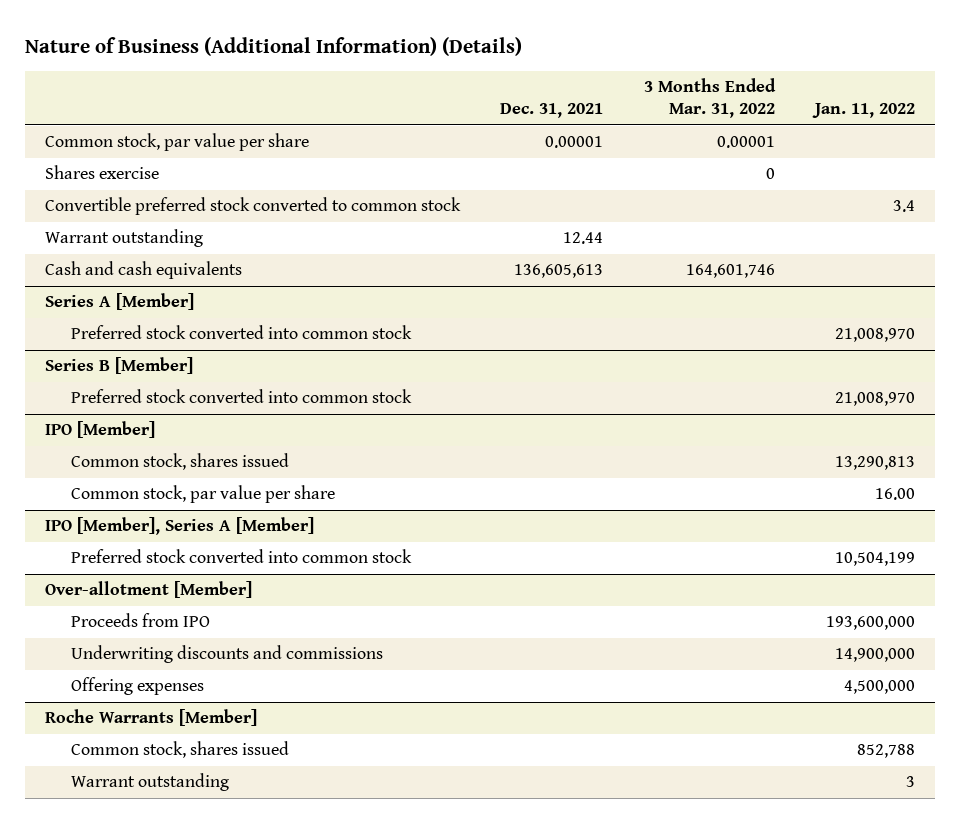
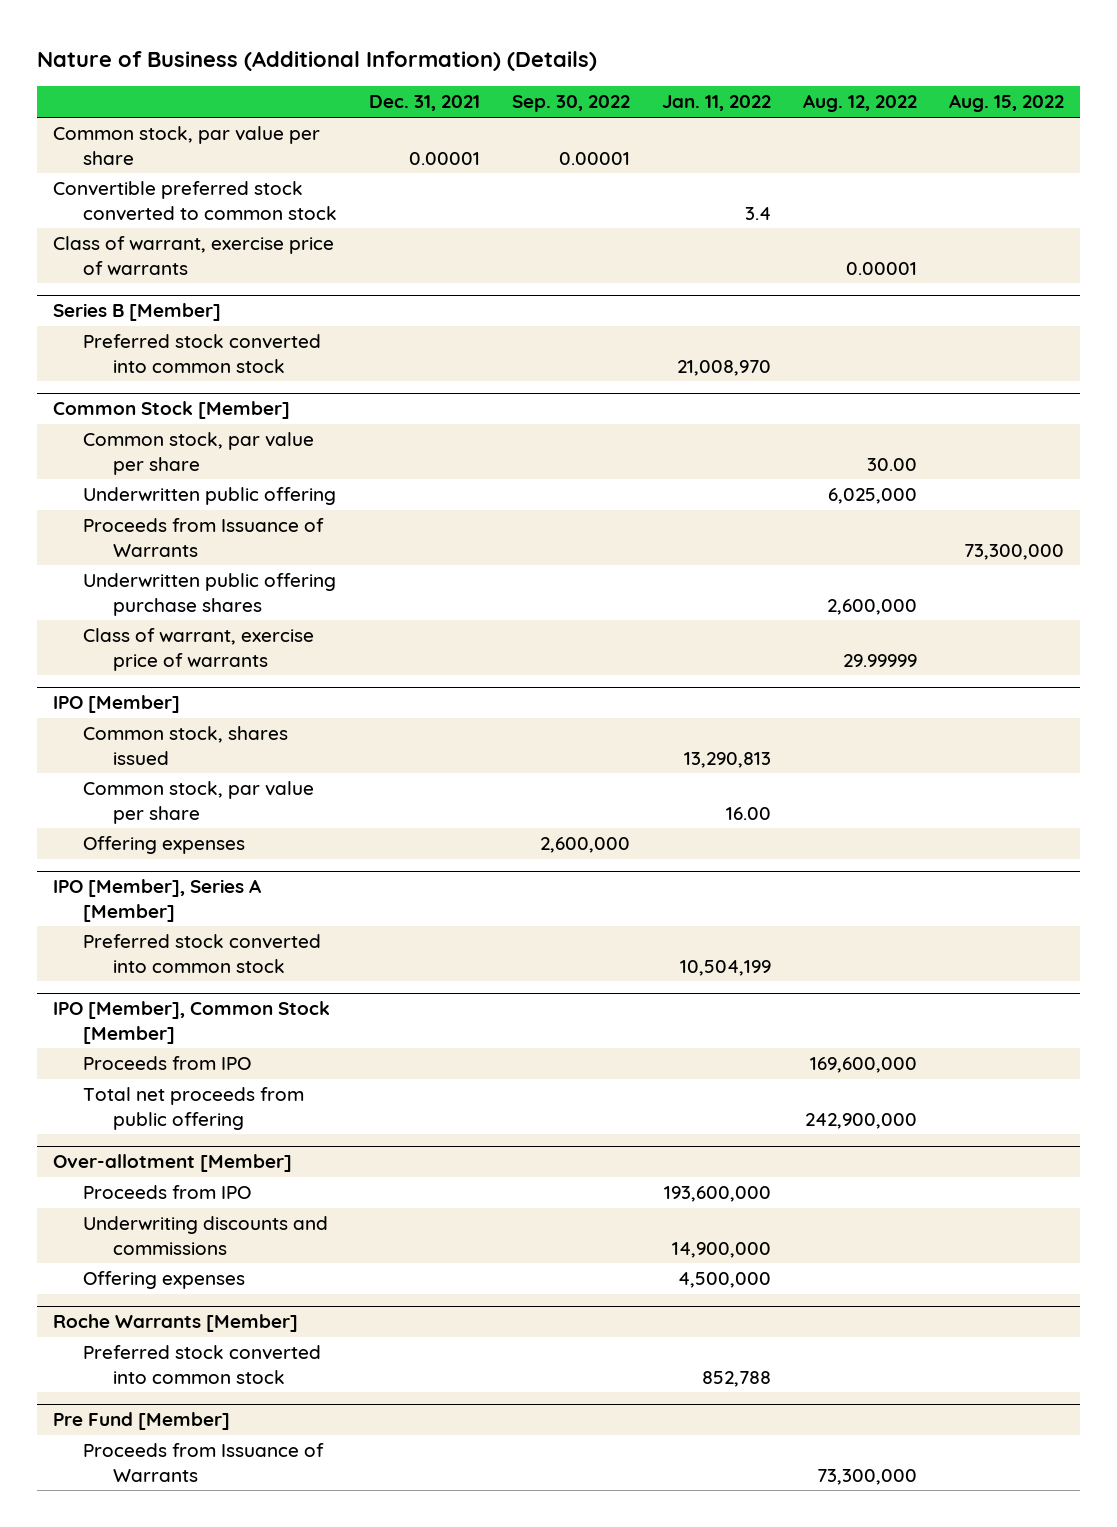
[643,78,776,119] 3 Months Ended Mar. 31, 2022 -> none
none -> [512,95,631,113] Sep. 30, 2022
none -> [803,94,918,113] Aug. 12, 2022
none -> [949,94,1065,113] Aug. 15, 2022
[45,165,160,180] Shares exercise -> none
[45,229,204,248] Warrant outstanding -> none
[45,261,243,280] Cash and cash equivalents -> none
[45,293,195,311] Series A [Member] -> none
[71,325,413,340] Preferred stock converted into common stock -> none
none -> [53,236,335,275] Class of warrant, exercise price of warrants
none -> [53,401,291,420] Common Stock [Member]
none -> [83,432,315,475] Common stock, par value per share
none -> [83,487,337,506] Underwritten public offering
none -> [83,518,325,557] Proceeds from Issuance of Warrants
none -> [83,573,337,616] Underwritten public offering purchase shares
none -> [83,628,315,671] Class of warrant, exercise price of warrants
none -> [83,836,246,855] Offering expenses
none -> [53,1001,331,1044] IPO [Member], Common Stock [Member]
none -> [83,1056,252,1071] Proceeds from IPO
none -> [83,1087,305,1130] Total net proceeds from public offering
[71,773,230,792] Warrant outstanding -> none
[71,741,290,759] Common stock, shares issued -> [83,1345,322,1384] Preferred stock converted into common stock
none -> [53,1412,231,1431] Pre Fund [Member]
none -> [83,1443,325,1482] Proceeds from Issuance of Warrants

